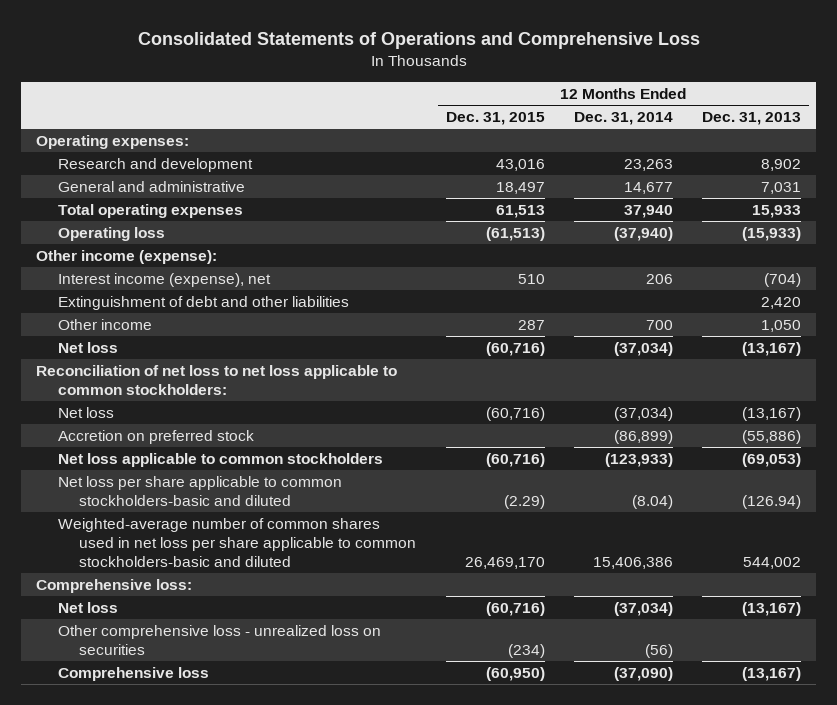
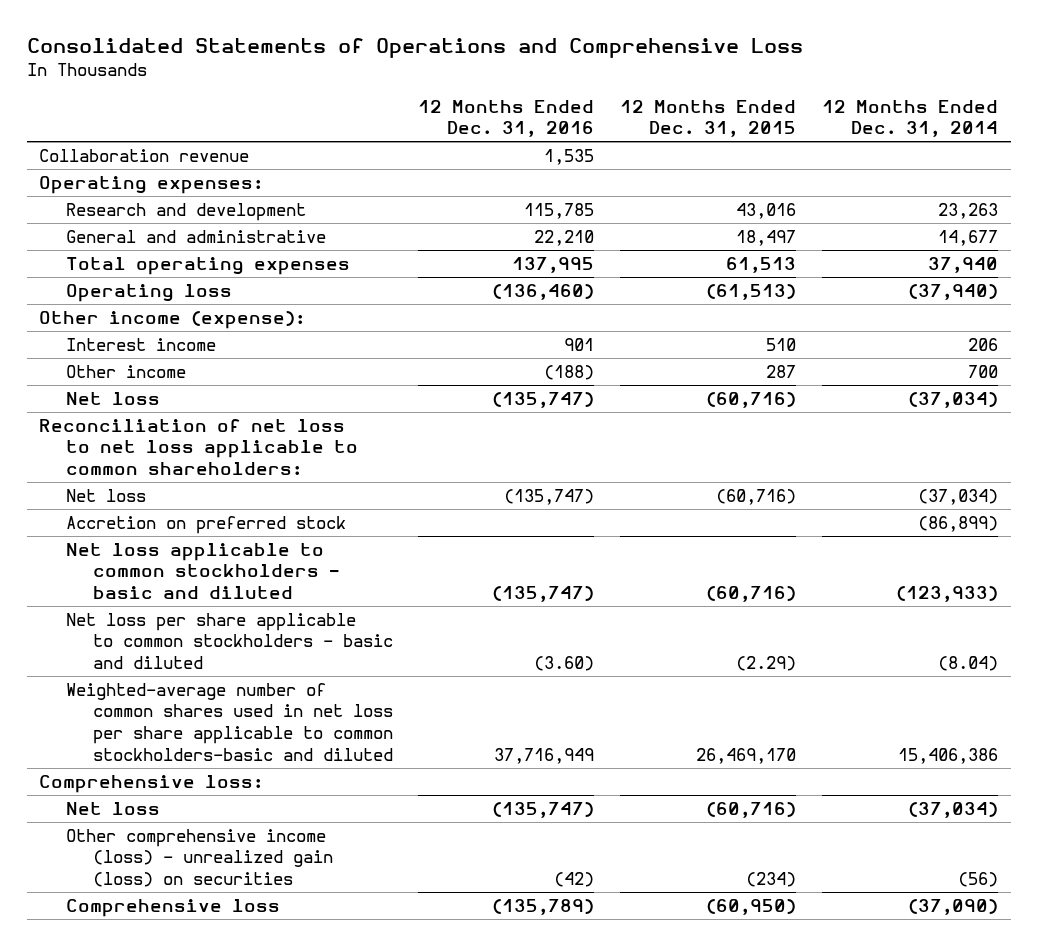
[702,111,802,125] Dec. 31, 2013 -> none
none -> [418,99,595,138] 12 Months Ended Dec. 31, 2016
none -> [39,148,250,162] Collaboration revenue
[57,295,349,310] Extinguishment of debt and other liabilities -> none
[57,272,271,287] Interest income (expense), net -> [66,337,217,351] Interest income
[35,364,397,395] Reconciliation of net loss to net loss applicable to common stockholders: -> [39,418,359,476] Reconciliation of net loss to net loss applicable to common shareholders:
[57,452,383,467] Net loss applicable to common stockholders -> [66,542,339,600] Net loss applicable to common stockholders - basic and diluted
[57,475,342,506] Net loss per share applicable to common stockholders-basic and diluted -> [66,612,393,670] Net loss per share applicable to common stockholders - basic and diluted
[57,624,381,655] Other comprehensive loss - unrealized loss on securities -> [66,828,333,888] Other comprehensive income (loss) - unrealized gain (loss) on securities

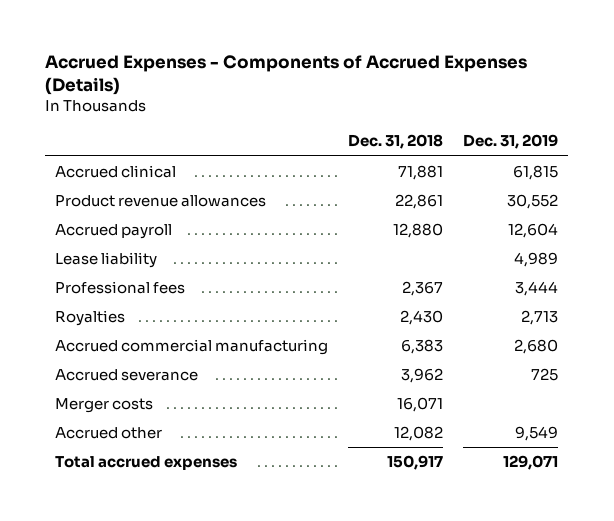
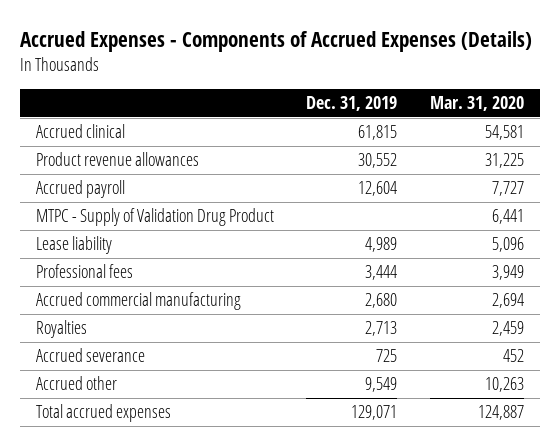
[348,134,444,150] Dec. 31, 2018 -> none
none -> [429,96,524,112] Mar. 31, 2020
none -> [35,208,274,227] MTPC - Supply of Validation Drug Product
[55,310,126,327] Royalties -> [35,320,87,339] Royalties
[55,398,154,414] Merger costs -> none

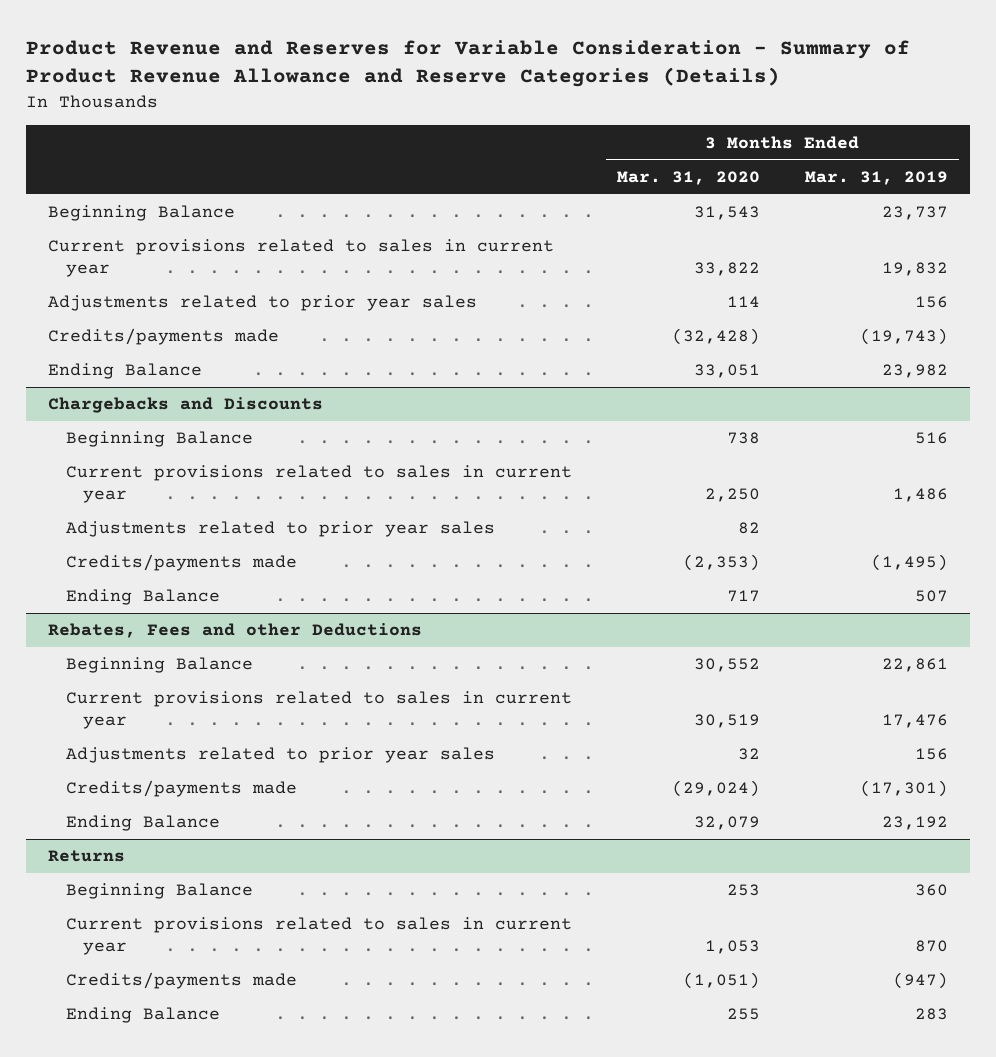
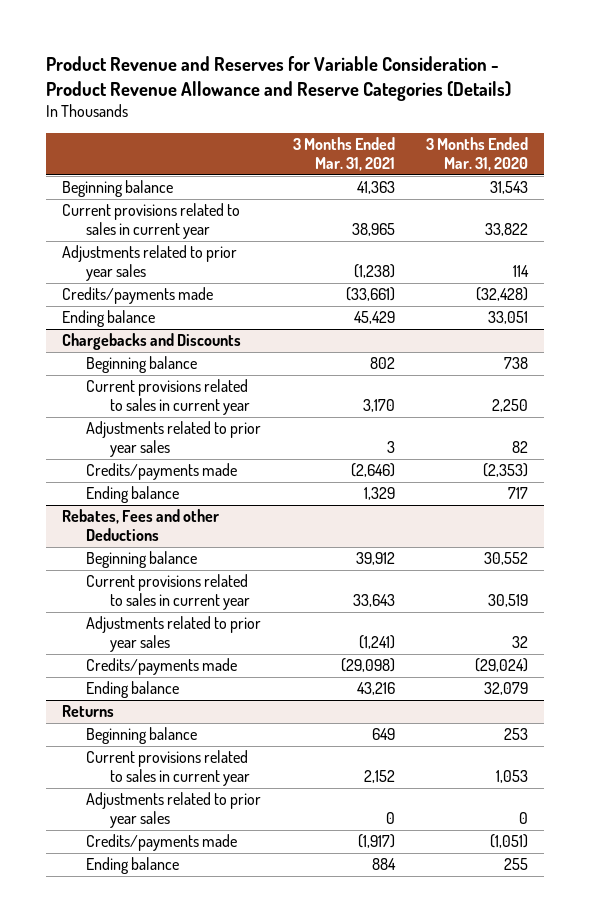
[25,40,910,88] Product Revenue and Reserves for Variable Consideration - Summary of Product Revenue Allowance and Reserve Categories (Details) -> [45,55,511,101] Product Revenue and Reserves for Variable Consideration - Product Revenue Allowance and Reserve Categories (Details)
[804,170,948,185] Mar. 31, 2019 -> none
none -> [292,137,395,172] 3 Months Ended Mar. 31, 2021
[48,205,236,222] Beginning Balance -> [61,180,173,198] Beginning balance
[48,363,203,380] Ending Balance -> [61,310,155,328] Ending balance
[65,431,253,448] Beginning Balance -> [85,356,197,374] Beginning balance
[65,589,220,606] Ending Balance -> [85,486,179,504] Ending balance
[65,657,253,674] Beginning Balance -> [85,551,197,569] Beginning balance
[65,815,220,832] Ending Balance -> [85,681,179,699] Ending balance
[65,883,253,900] Beginning Balance -> [85,727,197,745] Beginning balance
none -> [85,792,261,828] Adjustments related to prior year sales
[65,1007,220,1024] Ending Balance -> [85,857,179,875] Ending balance

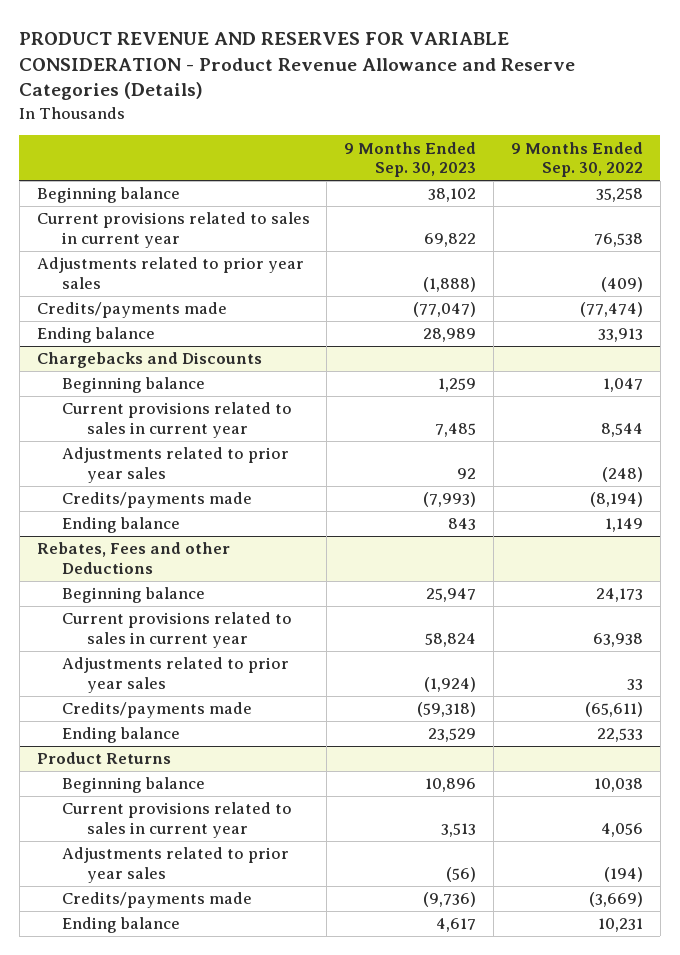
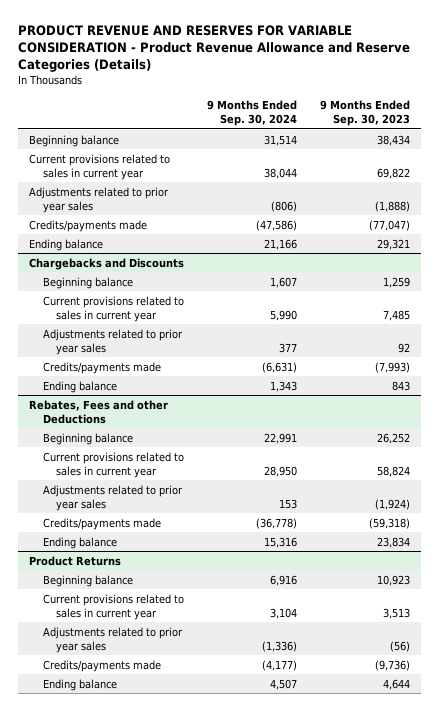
[510,141,643,178] 9 Months Ended Sep. 30, 2022 -> none
none -> [206,99,297,126] 9 Months Ended Sep. 30, 2024
[428,188,477,203] 38,102 -> [376,134,410,146] 38,434
[423,328,477,343] 28,989 -> [376,238,410,250] 29,321
[426,588,477,603] 25,947 -> [376,432,410,444] 26,252
[428,728,477,743] 23,529 -> [376,536,410,548] 23,834
[425,778,477,793] 10,896 -> [376,574,410,586] 10,923
[436,918,477,933] 4,617 -> [382,678,410,690] 4,644

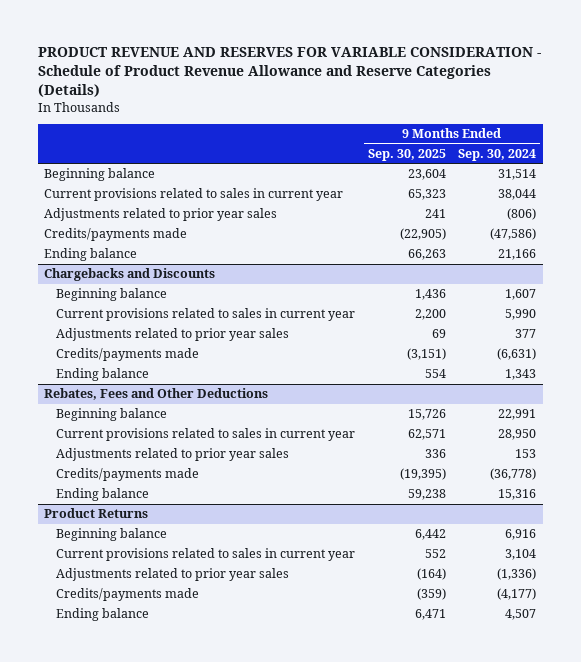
[17,24,410,73] PRODUCT REVENUE AND RESERVES FOR VARIABLE CONSIDERATION - Product Revenue Allowance and Reserve Categories (Details) -> [37,47,541,98] PRODUCT REVENUE AND RESERVES FOR VARIABLE CONSIDERATION - Schedule of Product Revenue Allowance and Reserve Categories (Details)
[319,99,410,126] 9 Months Ended Sep. 30, 2023 -> none
none -> [367,149,446,162] Sep. 30, 2025
[28,399,168,424] Rebates, Fees and other Deductions -> [44,388,269,401] Rebates, Fees and Other Deductions

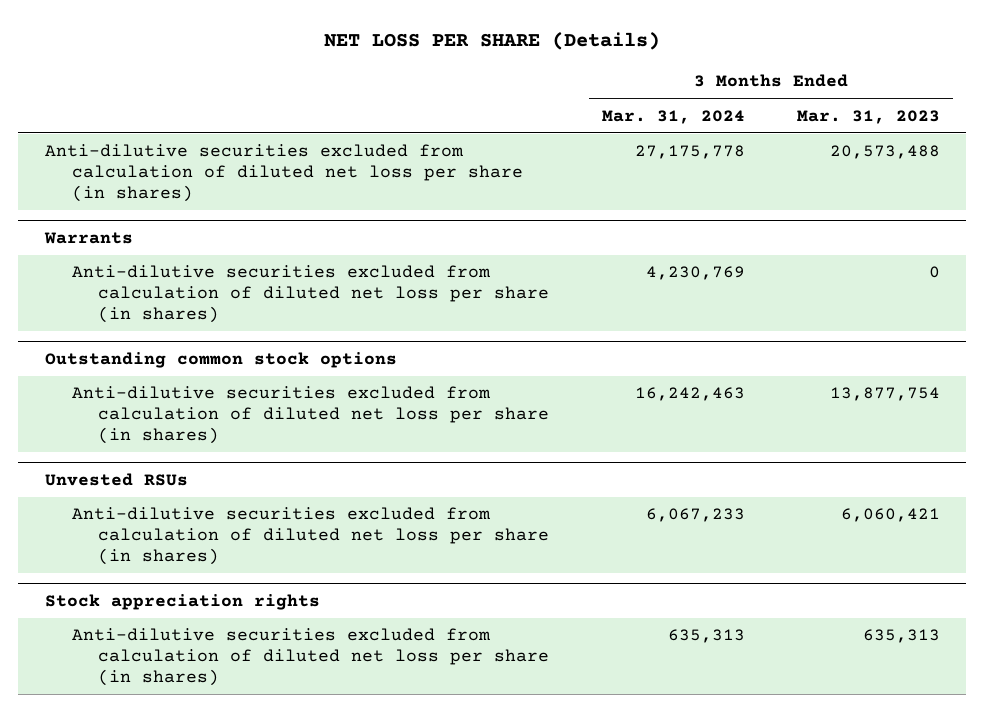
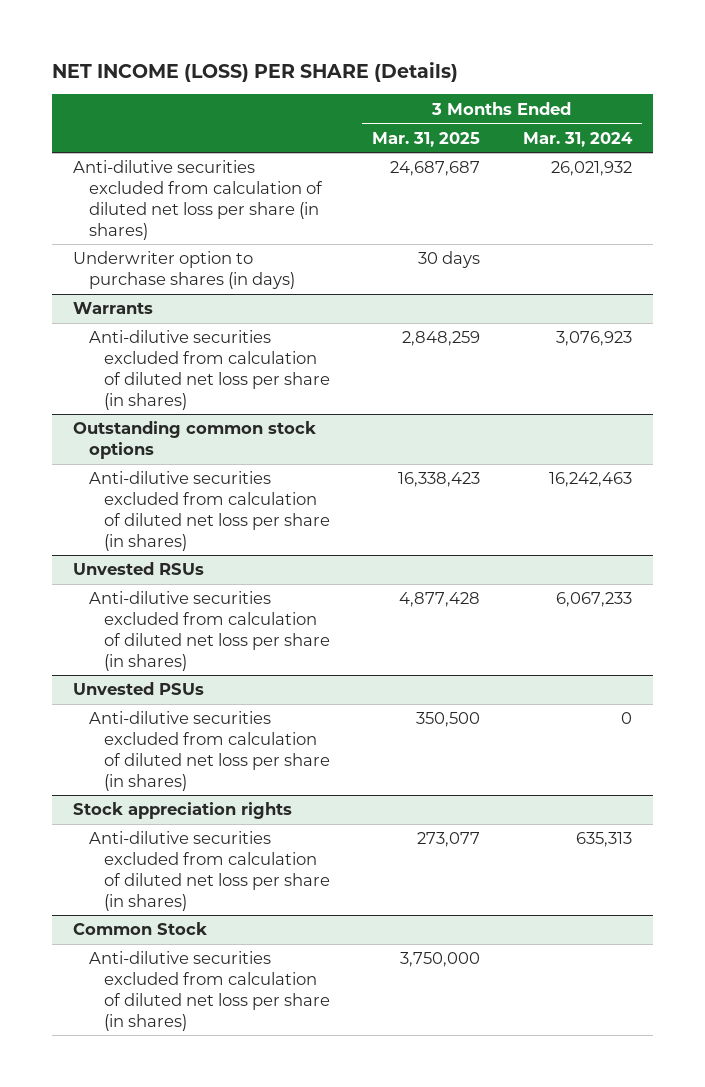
[324,32,661,51] NET LOSS PER SHARE (Details) -> [52,61,459,82] NET INCOME (LOSS) PER SHARE (Details)
[796,109,940,124] Mar. 31, 2023 -> none
none -> [372,131,481,147] Mar. 31, 2025
[634,145,745,160] 27,175,778 -> [550,161,632,177] 26,021,932
none -> [73,251,295,290] Underwriter option to purchase shares (in days)
[645,266,745,281] 4,230,769 -> [555,331,632,347] 3,076,923
none -> [73,682,205,696] Unvested PSUs
none -> [88,711,330,791] Anti-dilutive securities excluded from calculation of diluted net loss per share (in shares)
none -> [73,922,208,936] Common Stock
none -> [88,951,330,1031] Anti-dilutive securities excluded from calculation of diluted net loss per share (in shares)

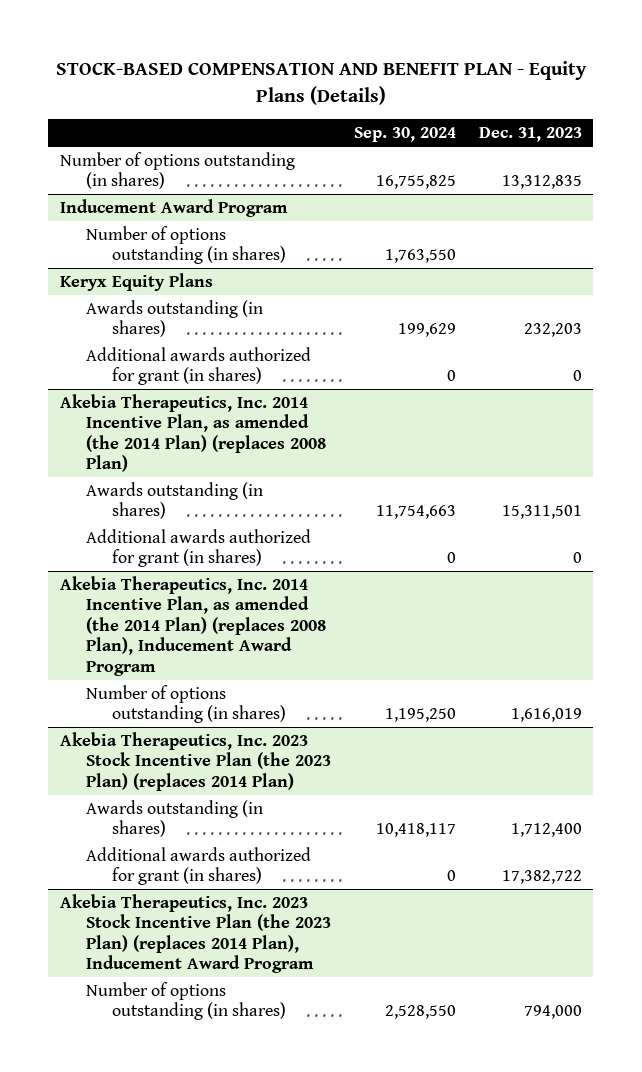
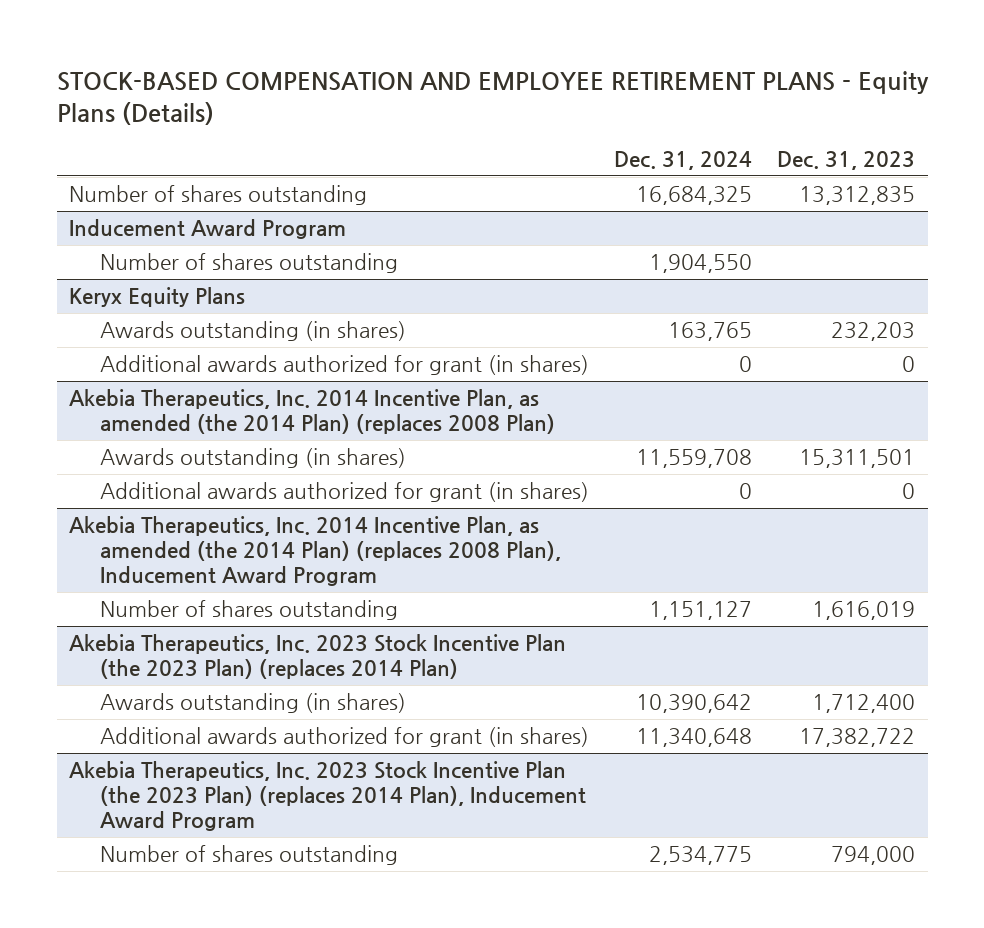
[55,61,587,106] STOCK-BASED COMPENSATION AND BENEFIT PLAN - Equity Plans (Details) -> [56,70,929,126] STOCK-BASED COMPENSATION AND EMPLOYEE RETIREMENT PLANS - Equity Plans (Details)
[353,127,456,143] Sep. 30, 2024 -> none
none -> [614,151,753,171] Dec. 31, 2024
[59,151,295,190] Number of options outstanding (in shares) -> [69,185,368,206] Number of shares outstanding
[85,225,286,265] Number of options outstanding (in shares) -> [100,253,399,274] Number of shares outstanding
[85,684,286,724] Number of options outstanding (in shares) -> [100,600,399,621] Number of shares outstanding
[85,981,286,1021] Number of options outstanding (in shares) -> [100,845,399,866] Number of shares outstanding

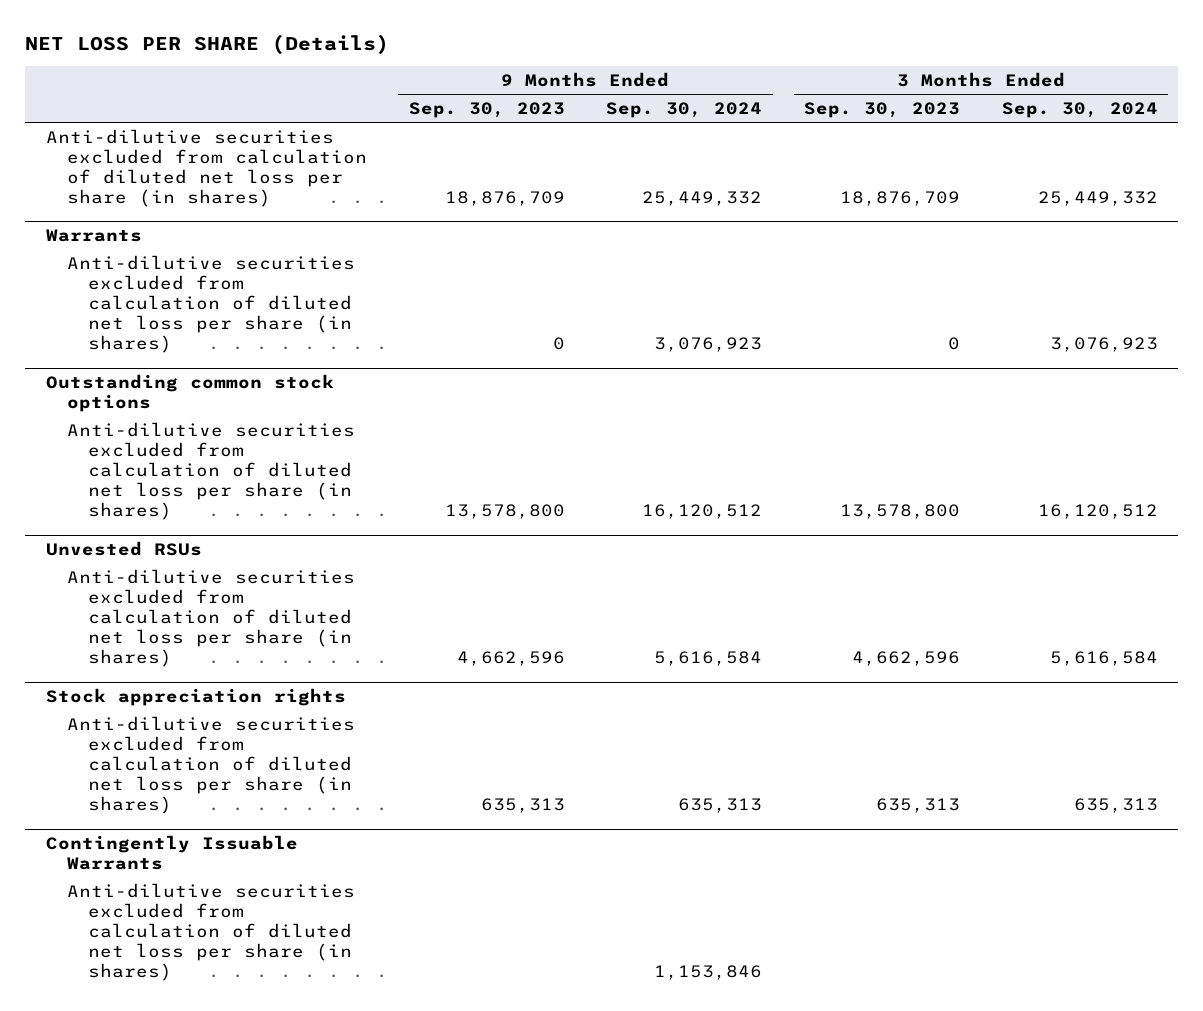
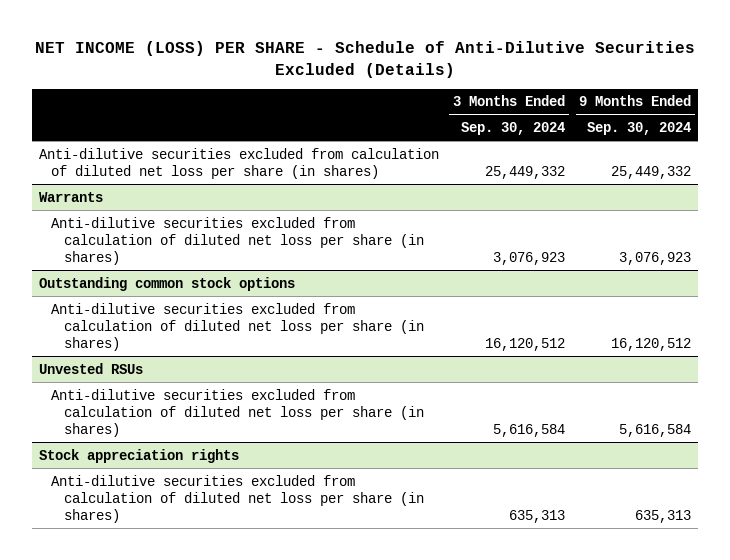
[24,34,389,56] NET LOSS PER SHARE (Details) -> [35,41,696,78] NET INCOME (LOSS) PER SHARE - Schedule of Anti-Dilutive Securities Excluded (Details)
[408,102,565,119] Sep. 30, 2023 -> none
[803,102,960,119] Sep. 30, 2023 -> none
[45,834,298,870] Contingently Issuable Warrants -> none
[67,882,356,982] Anti-dilutive securities excluded from calculation of diluted net loss per share (in shares) -> none

